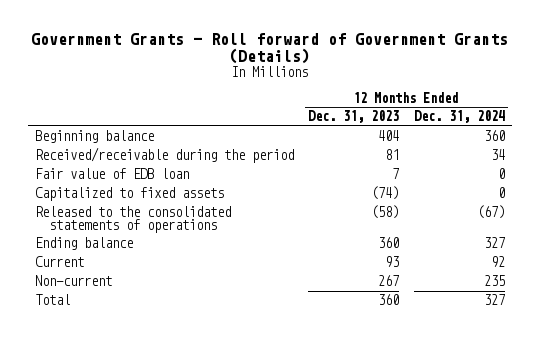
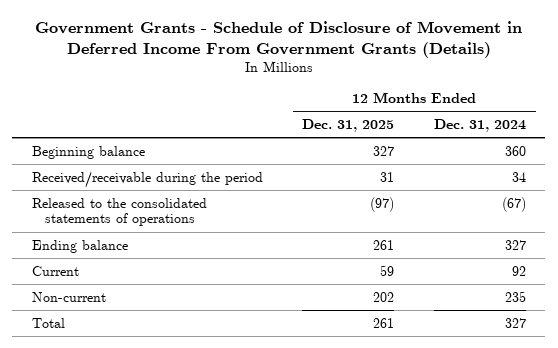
[30,33,508,65] Government Grants - Roll forward of Government Grants (Details) -> [34,21,522,58] Government Grants - Schedule of Disclosure of Movement in Deferred Income From Government Grants (Details)
[308,110,400,124] Dec. 31, 2023 -> none
none -> [302,118,395,132] Dec. 31, 2025
[34,168,189,180] Fair value of EDB loan -> none
[34,187,224,202] Capitalized to fixed assets -> none

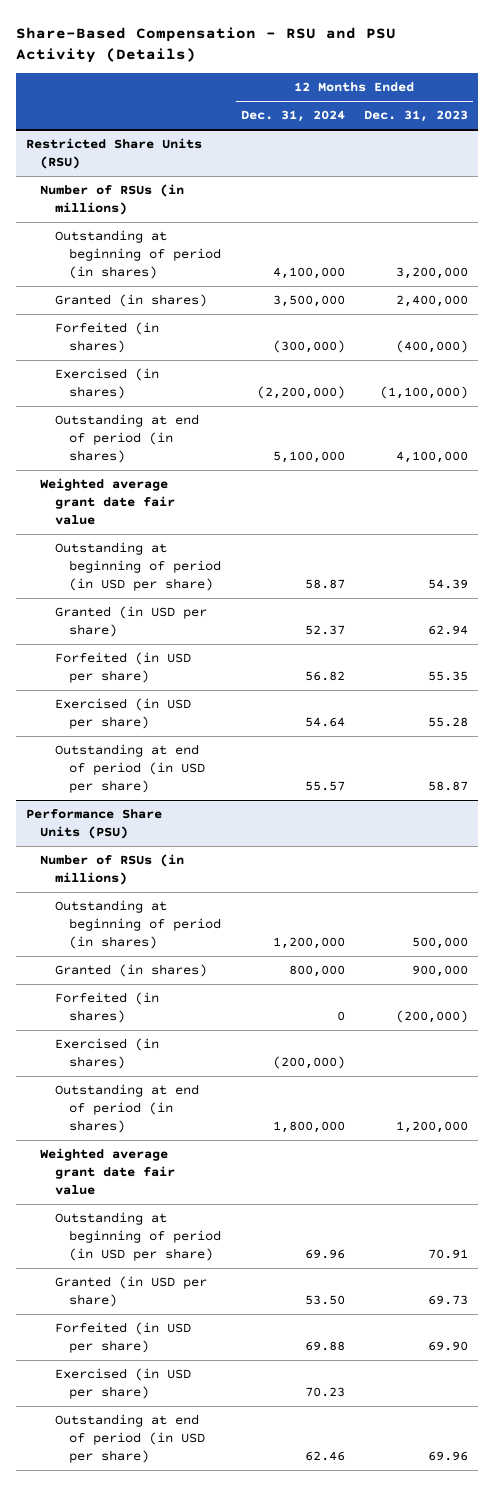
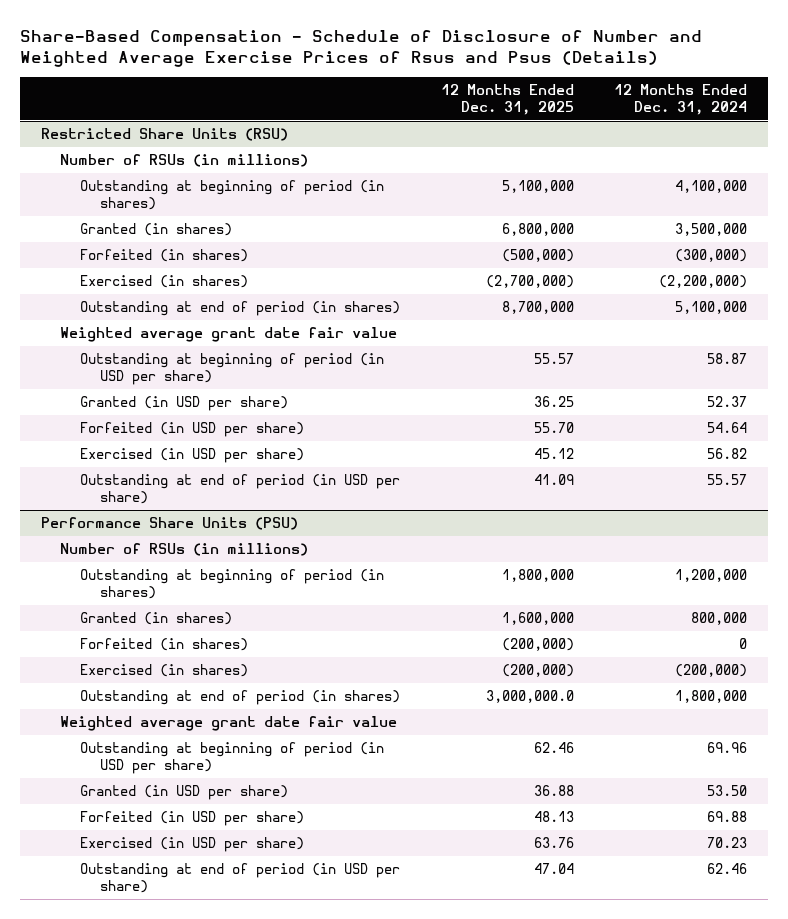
[16,26,397,64] Share-Based Compensation - RSU and PSU Activity (Details) -> [20,29,703,67] Share-Based Compensation - Schedule of Disclosure of Number and Weighted Average Exercise Prices of Rsus and Psus (Details)
[364,110,469,123] Dec. 31, 2023 -> none
none -> [440,83,574,115] 12 Months Ended Dec. 31, 2025
[304,671,345,682] 56.82 -> [707,422,748,434] 54.64
[304,717,345,728] 54.64 -> [707,448,748,460] 56.82

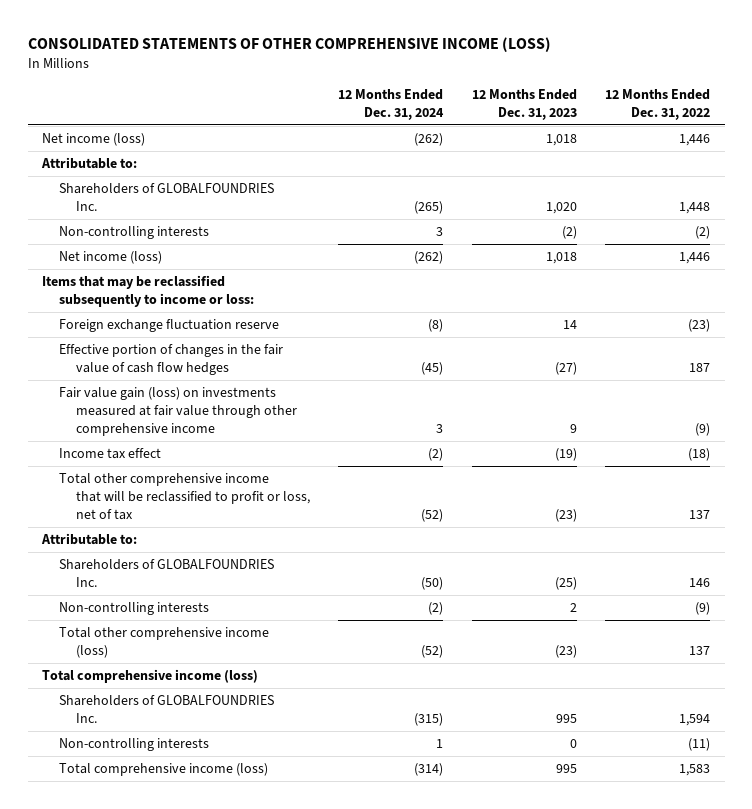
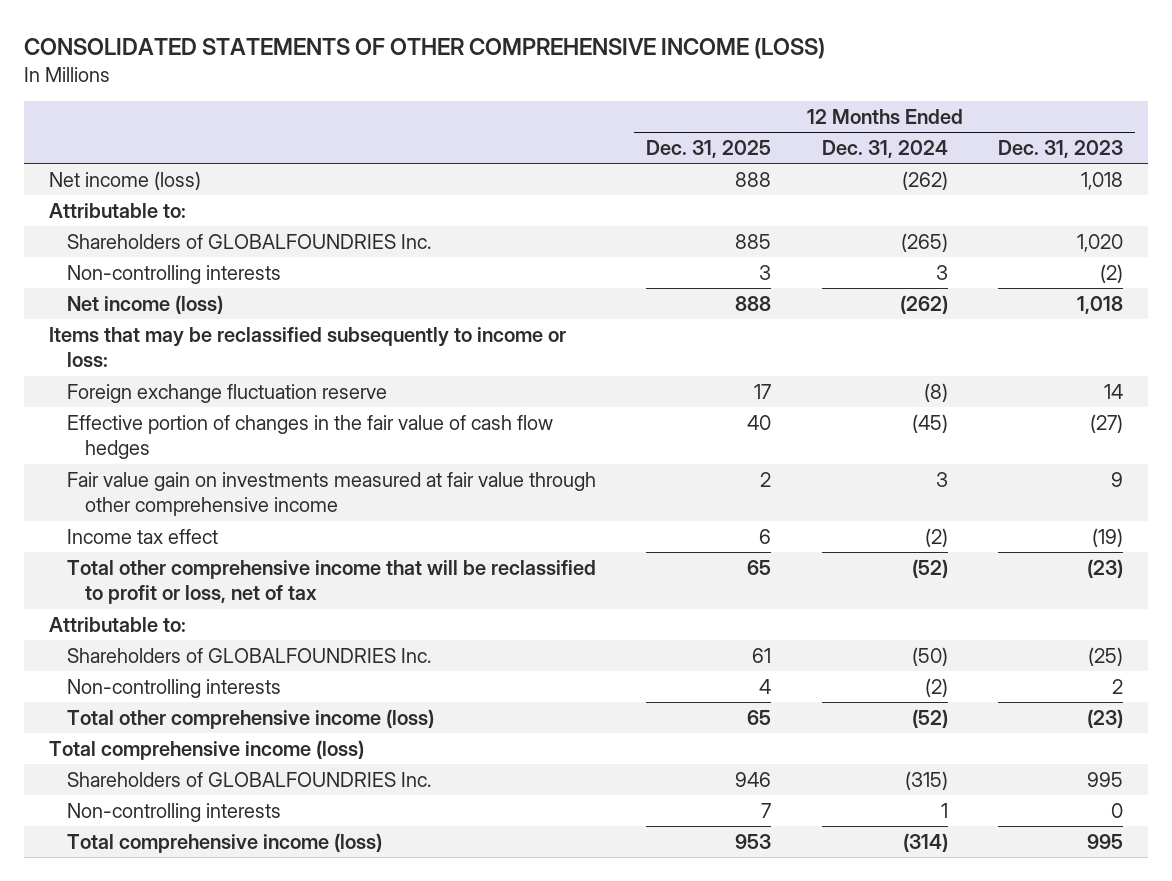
[605,89,711,120] 12 Months Ended Dec. 31, 2022 -> none
none -> [646,140,772,159] Dec. 31, 2025
[58,387,297,436] Fair value gain (loss) on investments measured at fair value through other comprehensive income -> [67,471,597,517] Fair value gain on investments measured at fair value through other comprehensive income

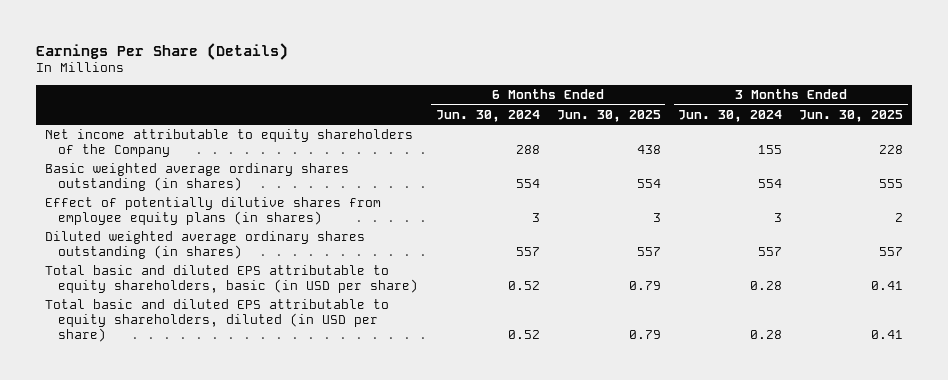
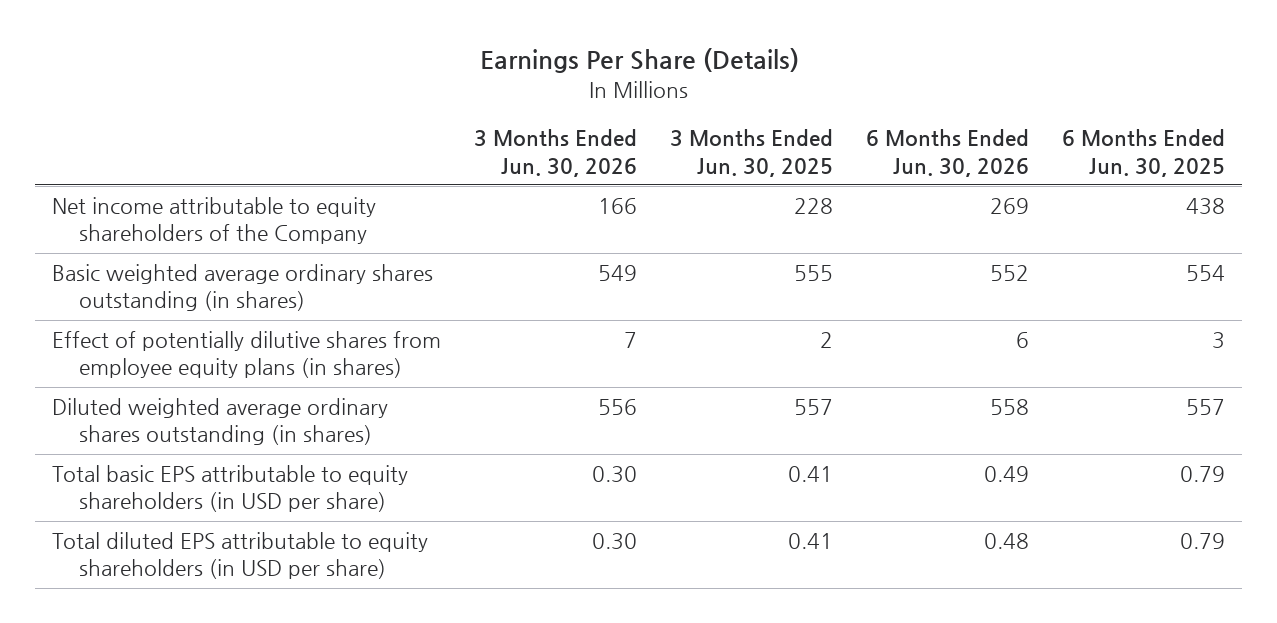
[435,109,540,122] Jun. 30, 2024 -> none
[678,109,783,122] Jun. 30, 2024 -> none
none -> [474,129,638,177] 3 Months Ended Jun. 30, 2026
none -> [866,129,1030,177] 6 Months Ended Jun. 30, 2026
[44,265,419,294] Total basic and diluted EPS attributable to equity shareholders, basic (in USD per share) -> [52,464,409,513] Total basic EPS attributable to equity shareholders (in USD per share)
[44,299,389,342] Total basic and diluted EPS attributable to equity shareholders, diluted (in USD per share) -> [52,531,429,580] Total diluted EPS attributable to equity shareholders (in USD per share)

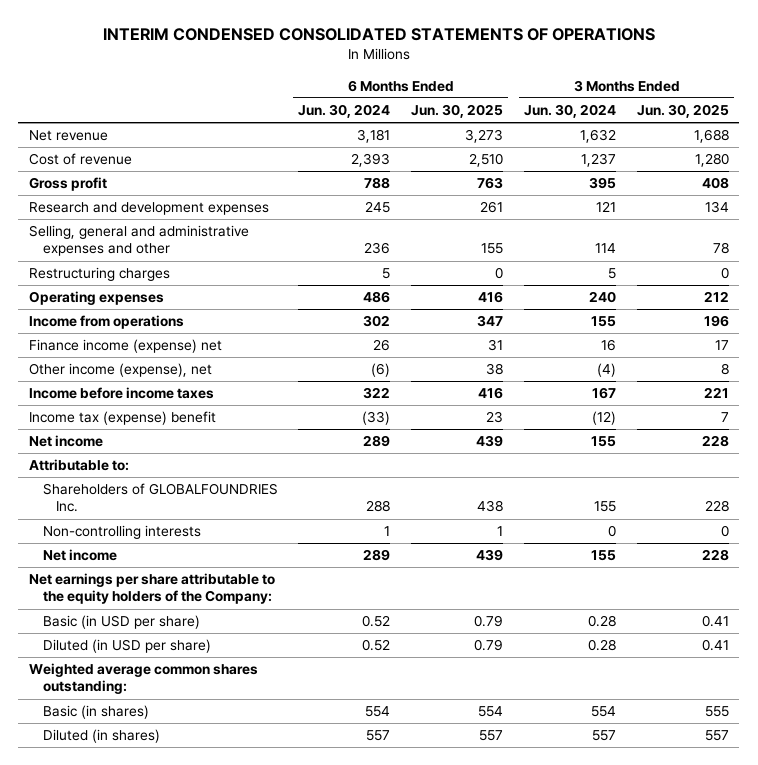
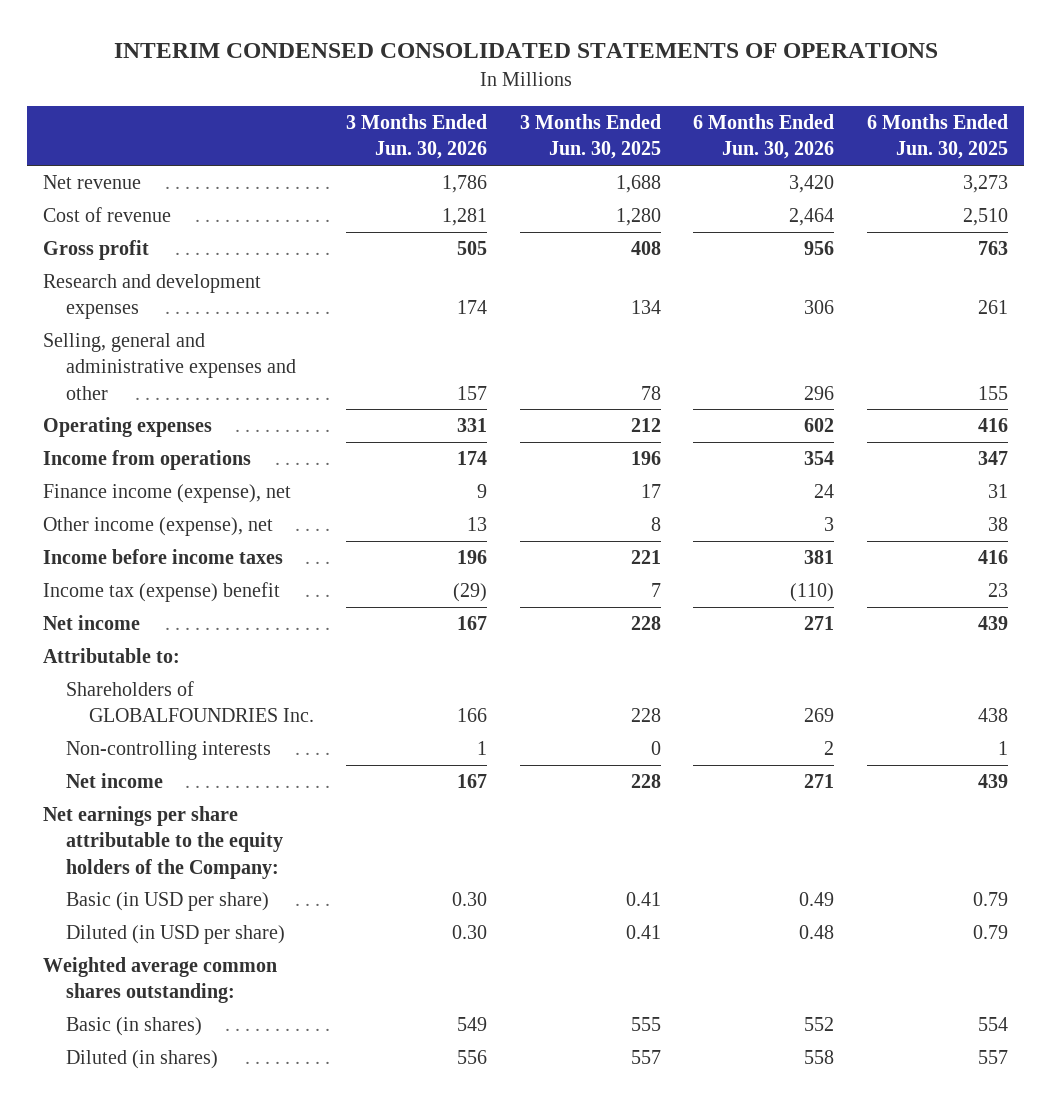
[298,104,391,119] Jun. 30, 2024 -> none
[524,104,617,119] Jun. 30, 2024 -> none
none -> [346,114,488,160] 3 Months Ended Jun. 30, 2026
none -> [693,114,835,160] 6 Months Ended Jun. 30, 2026
[28,267,170,282] Restructuring charges -> none
[28,339,222,354] Finance income (expense) net -> [43,484,292,504] Finance income (expense), net

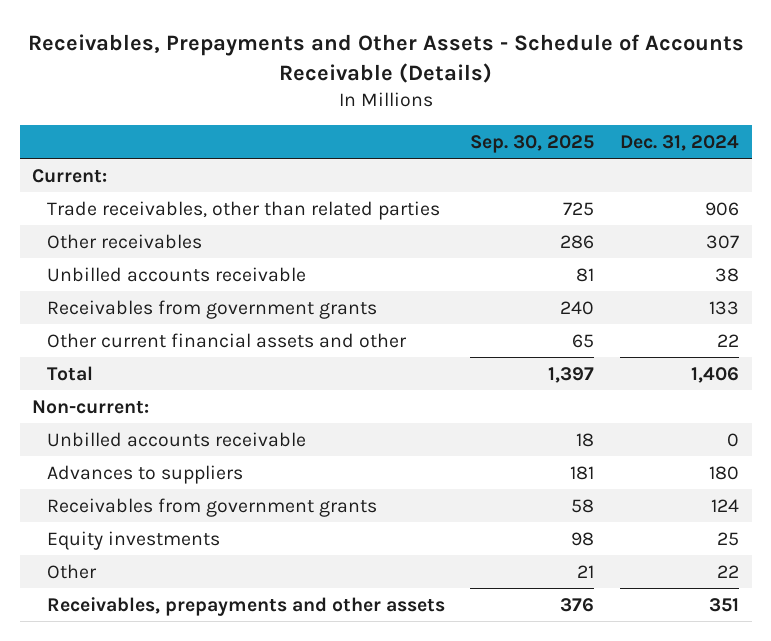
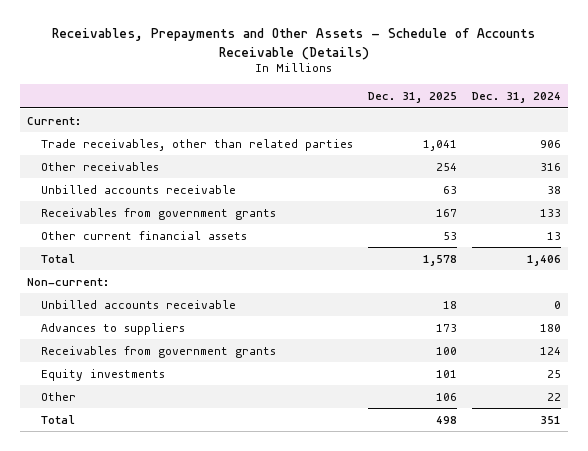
[470,134,595,153] Sep. 30, 2025 -> none
none -> [368,91,458,103] Dec. 31, 2025
[705,234,739,249] 307 -> [539,162,561,171] 316
[46,332,407,348] Other current financial assets and other -> [41,230,248,240] Other current financial assets
[716,333,739,347] 22 -> [546,231,561,240] 13
[46,596,445,616] Receivables, prepayments and other assets -> [41,414,76,424] Total

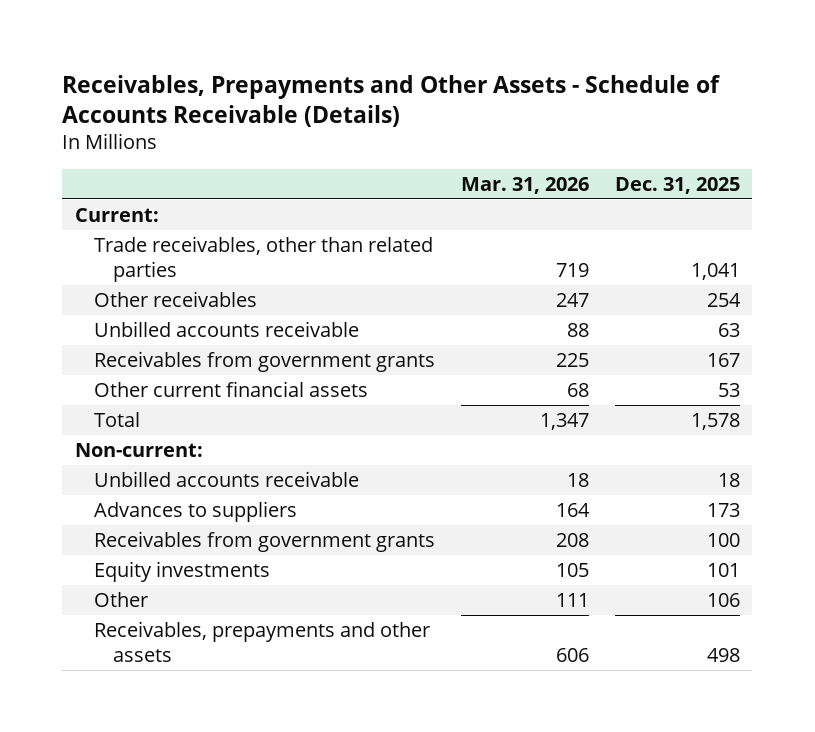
[471,91,561,103] Dec. 31, 2024 -> none
none -> [460,176,589,194] Mar. 31, 2026
[41,414,76,424] Total -> [94,620,431,663] Receivables, prepayments and other assets

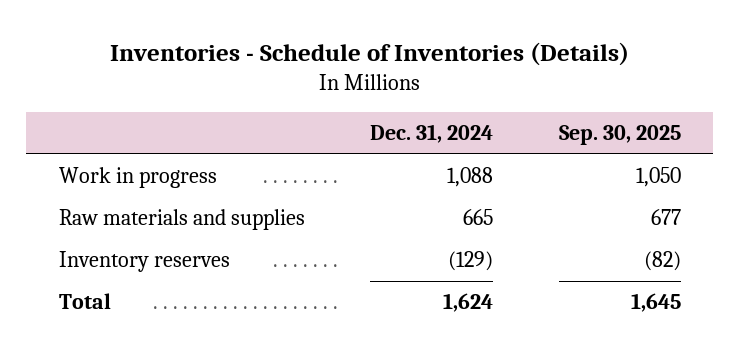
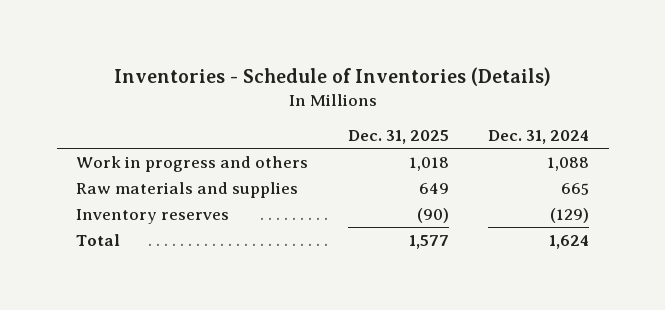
[558,125,681,146] Sep. 30, 2025 -> none
none -> [347,130,449,145] Dec. 31, 2025
[59,167,218,189] Work in progress -> [76,155,309,172] Work in progress and others

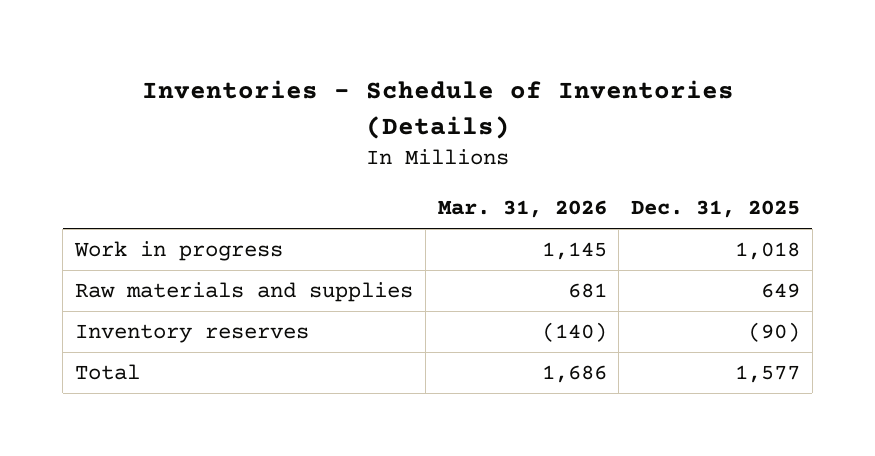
[487,130,589,145] Dec. 31, 2024 -> none
none -> [437,200,607,219] Mar. 31, 2026
[76,155,309,172] Work in progress and others -> [74,241,284,262] Work in progress

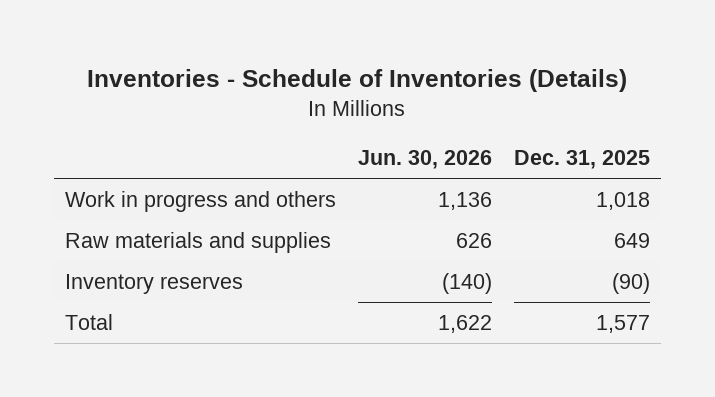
[437,200,607,219] Mar. 31, 2026 -> none
none -> [357,150,492,170] Jun. 30, 2026
[74,241,284,262] Work in progress -> [64,190,336,212] Work in progress and others

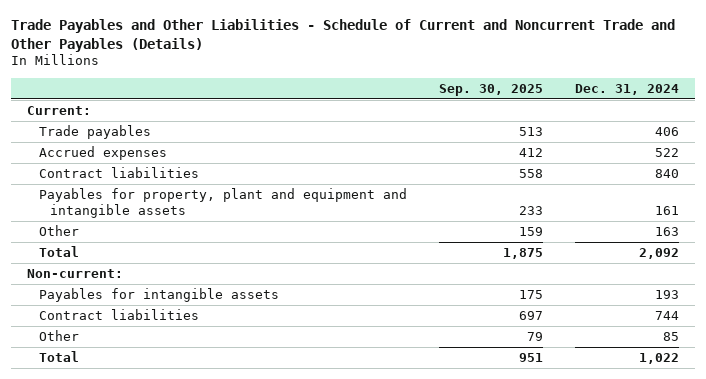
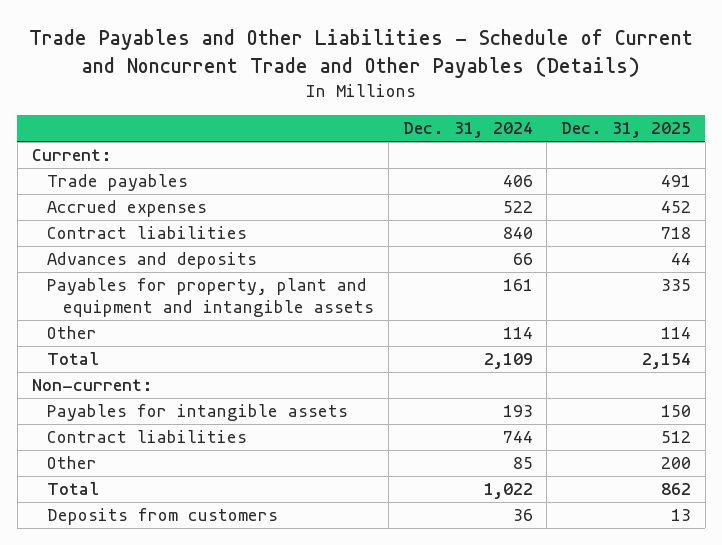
[438,83,543,96] Sep. 30, 2025 -> none
none -> [560,122,691,139] Dec. 31, 2025
none -> [47,252,258,270] Advances and deposits
[654,226,679,236] 163 -> [502,327,533,340] 114
[638,247,679,259] 2,092 -> [483,353,533,370] 2,109
none -> [47,508,279,526] Deposits from customers

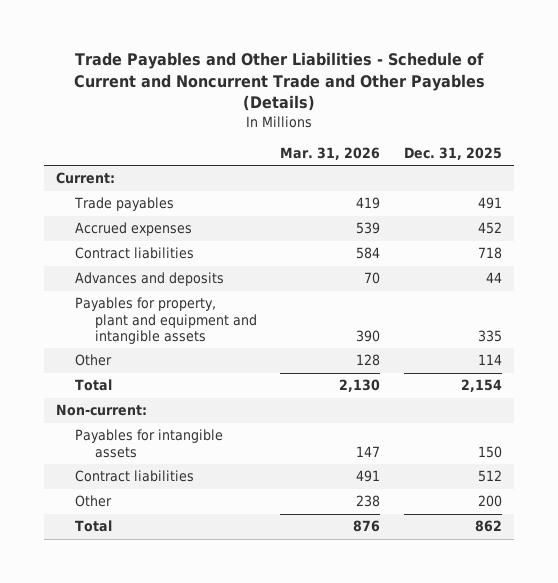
[402,122,533,139] Dec. 31, 2024 -> none
none -> [280,147,381,161] Mar. 31, 2026
[47,508,279,526] Deposits from customers -> none

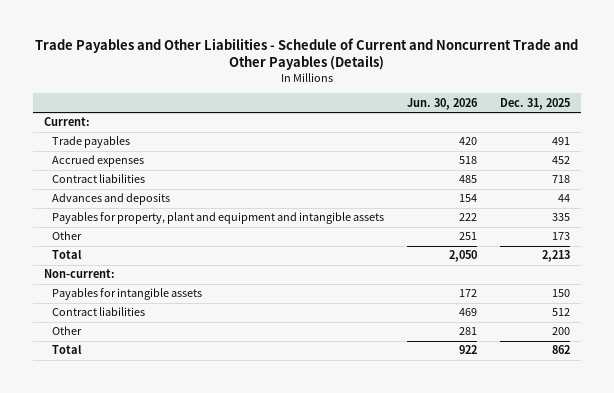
[280,147,381,161] Mar. 31, 2026 -> none
none -> [407,97,479,110] Jun. 30, 2026
[478,354,503,366] 114 -> [551,232,570,241] 173
[461,379,503,393] 2,154 -> [541,250,570,263] 2,213

